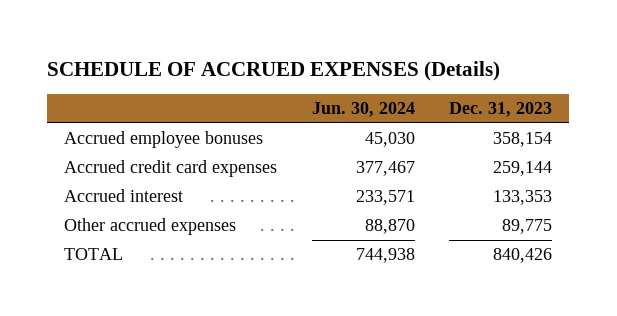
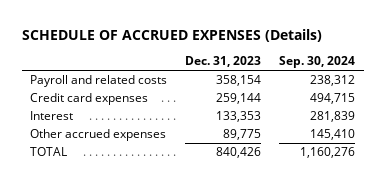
[311,102,415,118] Jun. 30, 2024 -> none
none -> [278,56,355,69] Sep. 30, 2024
[64,131,264,149] Accrued employee bonuses -> [30,75,168,88] Payroll and related costs
[64,160,278,178] Accrued credit card expenses -> [30,93,149,106] Credit card expenses
[64,189,184,203] Accrued interest -> [30,111,74,121] Interest

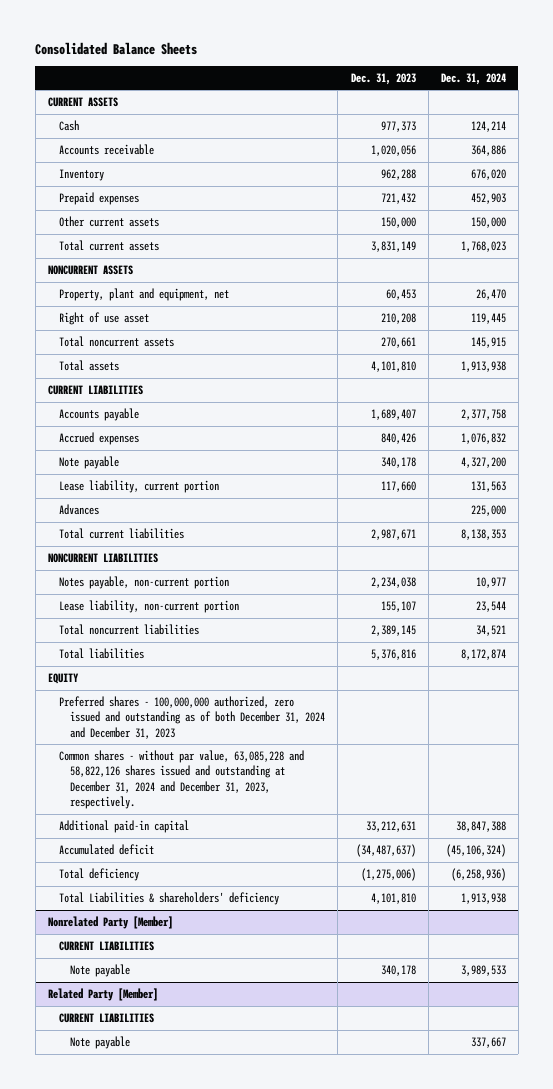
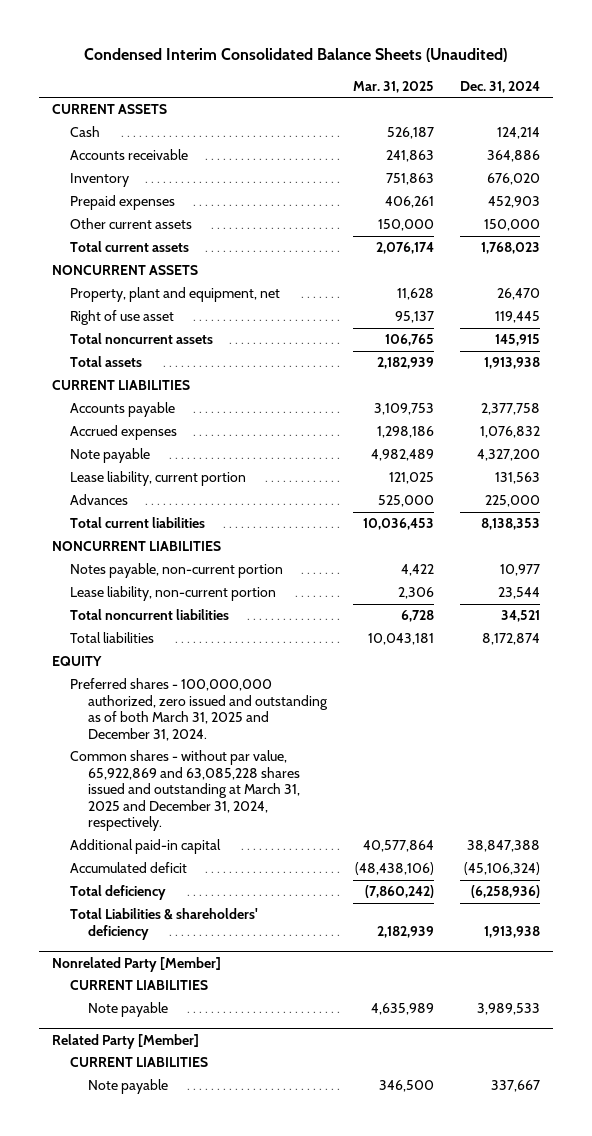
[35,41,198,55] Consolidated Balance Sheets -> [83,48,507,63] Condensed Interim Consolidated Balance Sheets (Unaudited)
[350,72,416,85] Dec. 31, 2023 -> none
none -> [352,80,434,93] Mar. 31, 2025
[58,696,326,739] Preferred shares - 100,000,000 authorized, zero issued and outstanding as of both December 31, 2024 and December 31, 2023 -> [69,678,328,741] Preferred shares - 100,000,000 authorized, zero issued and outstanding as of both March 31, 2025 and December 31, 2024.
[58,750,304,810] Common shares - without par value, 63,085,228 and 58,822,126 shares issued and outstanding at December 31, 2024 and December 31, 2023, respectively. -> [69,750,300,832] Common shares - without par value, 65,922,869 and 63,085,228 shares issued and outstanding at March 31, 2025 and December 31, 2024, respectively.

